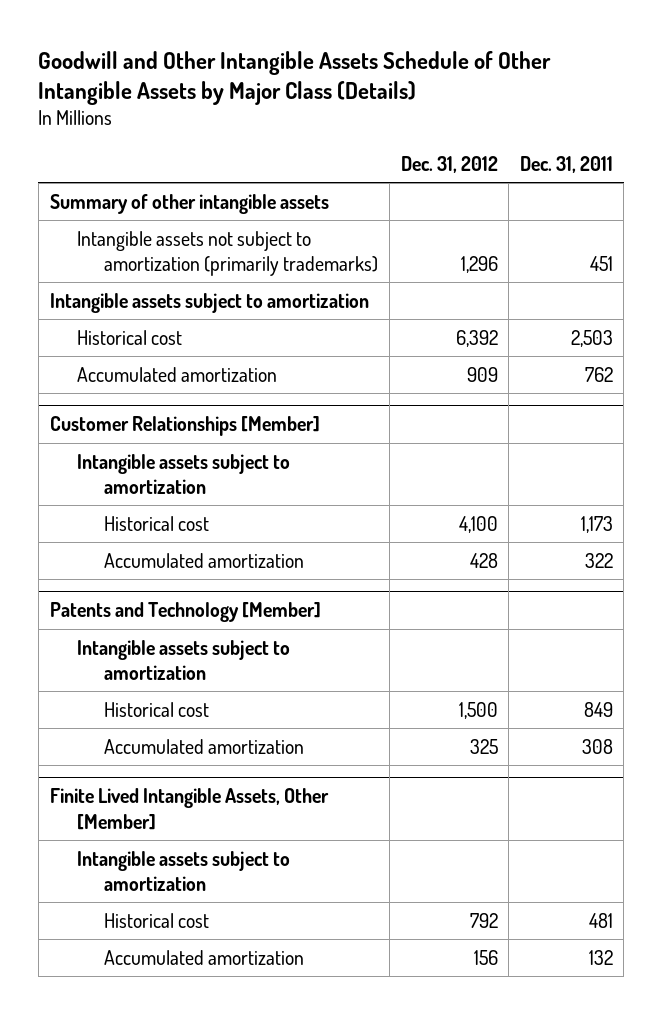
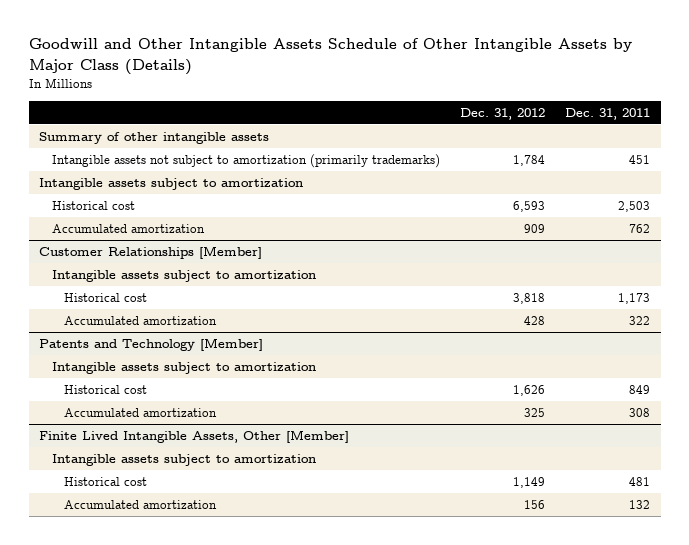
[460,255,498,273] 1,296 -> [513,154,546,166] 1,784
[455,329,498,347] 6,392 -> [513,200,546,212] 6,593
[458,515,498,533] 4,100 -> [513,292,546,304] 3,818
[458,701,498,719] 1,500 -> [513,384,546,396] 1,626
[469,912,498,928] 792 -> [513,476,546,488] 1,149

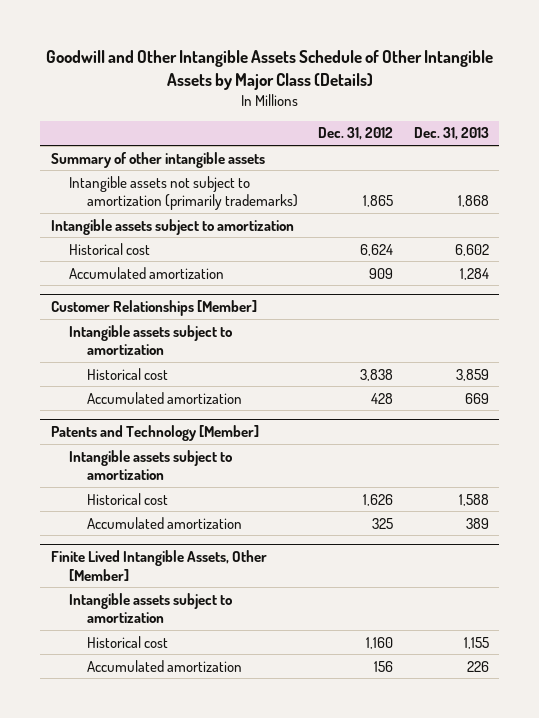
[565,107,651,120] Dec. 31, 2011 -> none
none -> [413,127,489,141] Dec. 31, 2013
[513,154,546,166] 1,784 -> [363,195,394,208] 1,865
[513,200,546,212] 6,593 -> [360,243,394,256] 6,624
[513,292,546,304] 3,818 -> [360,368,394,381] 3,838
[513,476,546,488] 1,149 -> [366,636,394,649] 1,160

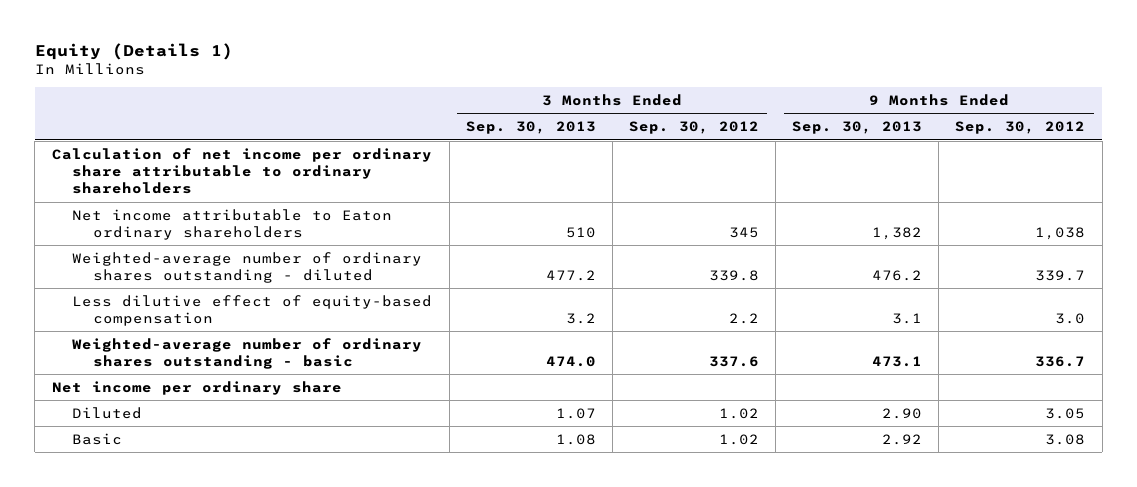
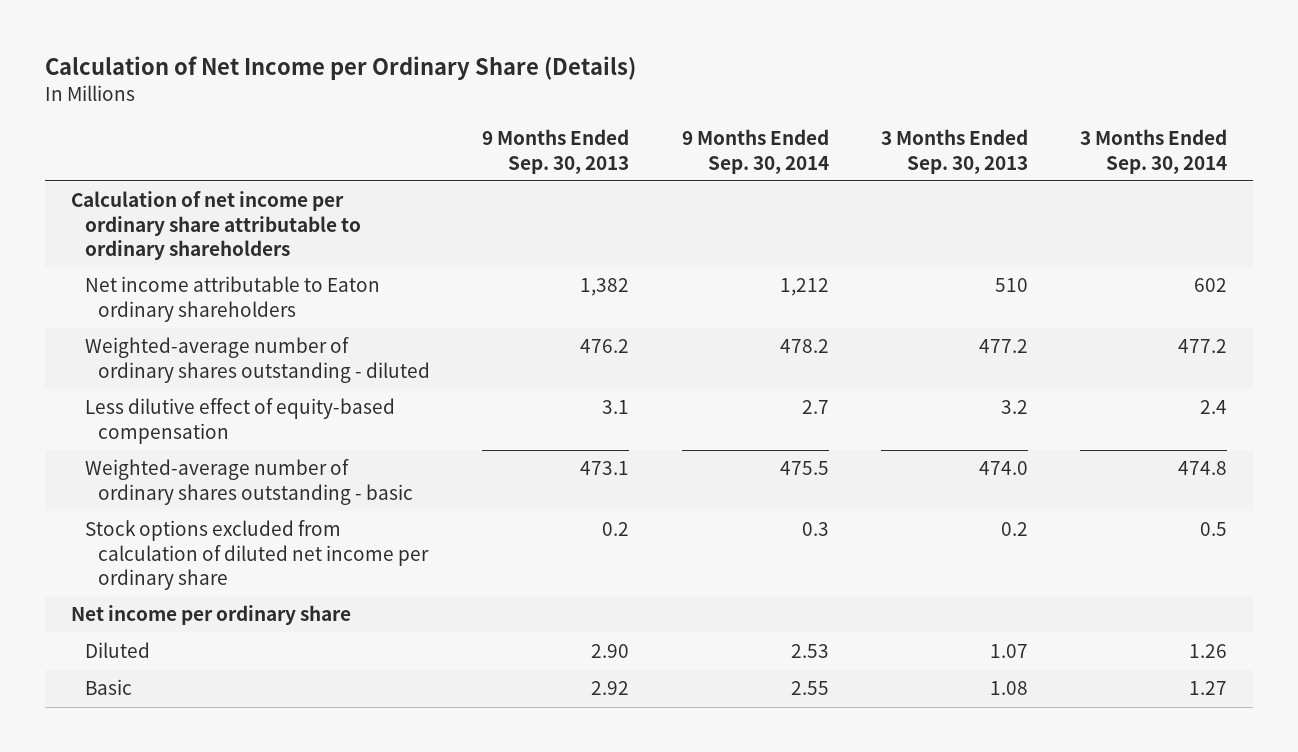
[34,42,233,60] Equity (Details 1) -> [45,55,637,80] Calculation of Net Income per Ordinary Share (Details)
[628,121,759,135] Sep. 30, 2012 -> none
[955,121,1086,135] Sep. 30, 2012 -> none
none -> [681,129,829,174] 9 Months Ended Sep. 30, 2014
none -> [1079,129,1227,174] 3 Months Ended Sep. 30, 2014
none -> [84,520,430,590] Stock options excluded from calculation of diluted net income per ordinary share

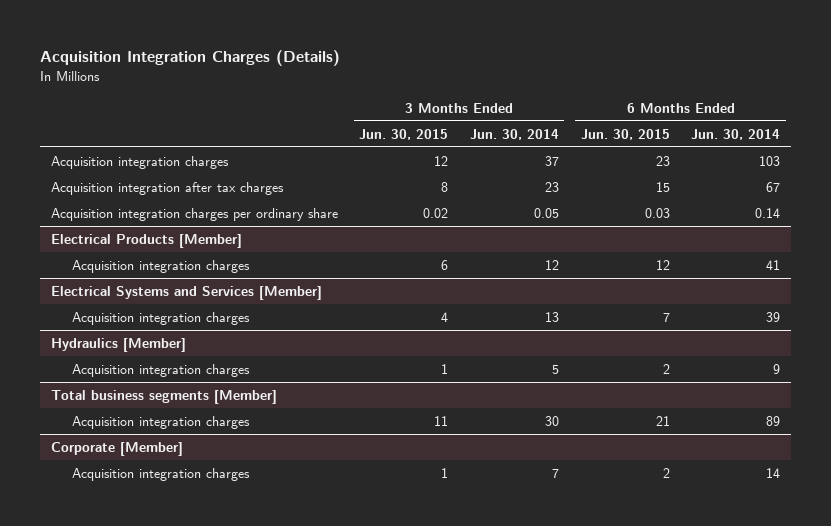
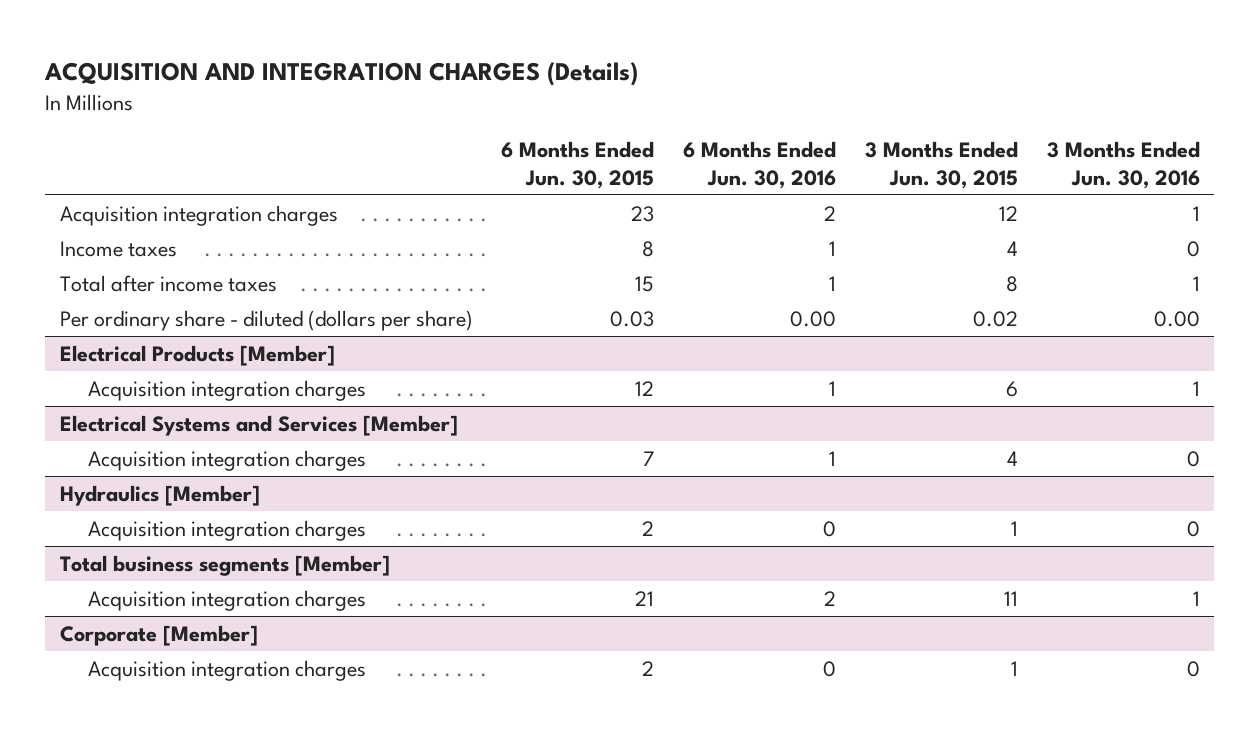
[39,49,340,66] Acquisition Integration Charges (Details) -> [44,61,639,86] ACQUISITION AND INTEGRATION CHARGES (Details)
[470,128,560,140] Jun. 30, 2014 -> none
[691,128,781,140] Jun. 30, 2014 -> none
none -> [683,140,837,189] 6 Months Ended Jun. 30, 2016
none -> [1046,140,1200,189] 3 Months Ended Jun. 30, 2016
none -> [59,240,177,257] Income taxes
[50,181,284,195] Acquisition integration after tax charges -> [59,274,277,292] Total after income taxes
[50,207,338,221] Acquisition integration charges per ordinary share -> [59,309,473,331] Per ordinary share - diluted (dollars per share)

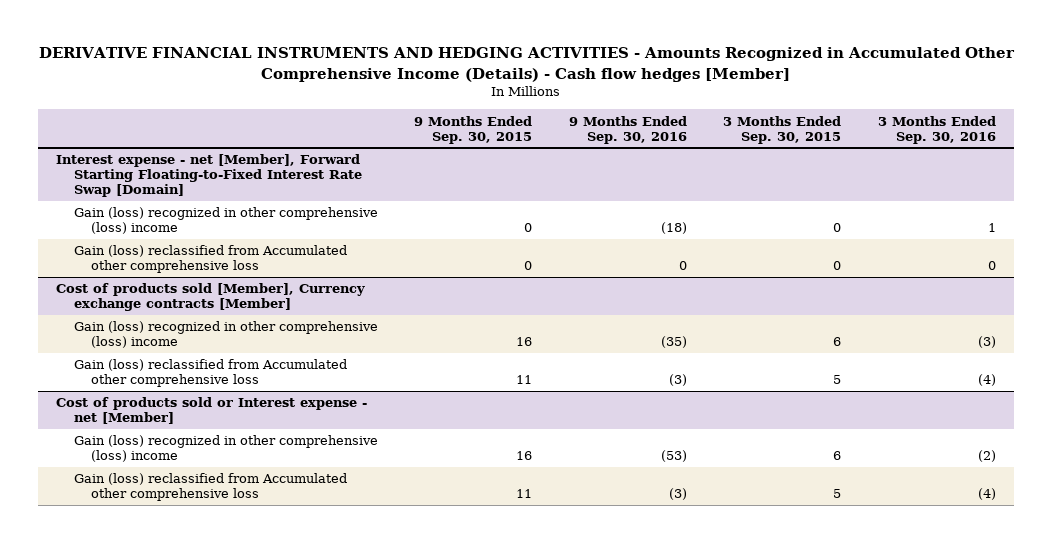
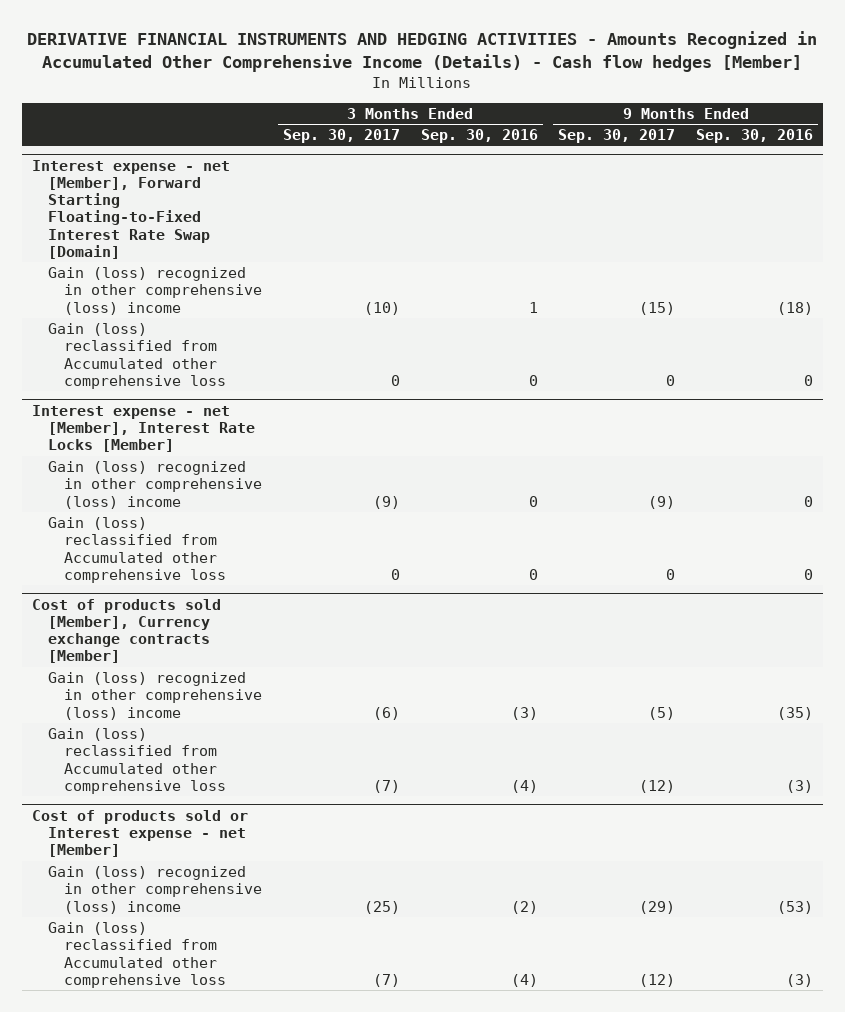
[414,115,533,144] 9 Months Ended Sep. 30, 2015 -> none
[723,115,842,144] 3 Months Ended Sep. 30, 2015 -> none
none -> [283,129,401,144] Sep. 30, 2017
none -> [558,129,676,144] Sep. 30, 2017
none -> [31,404,256,453] Interest expense - net [Member], Interest Rate Locks [Member]
none -> [48,461,263,509] Gain (loss) recognized in other comprehensive (loss) income
none -> [48,517,227,583] Gain (loss) reclassified from Accumulated other comprehensive loss

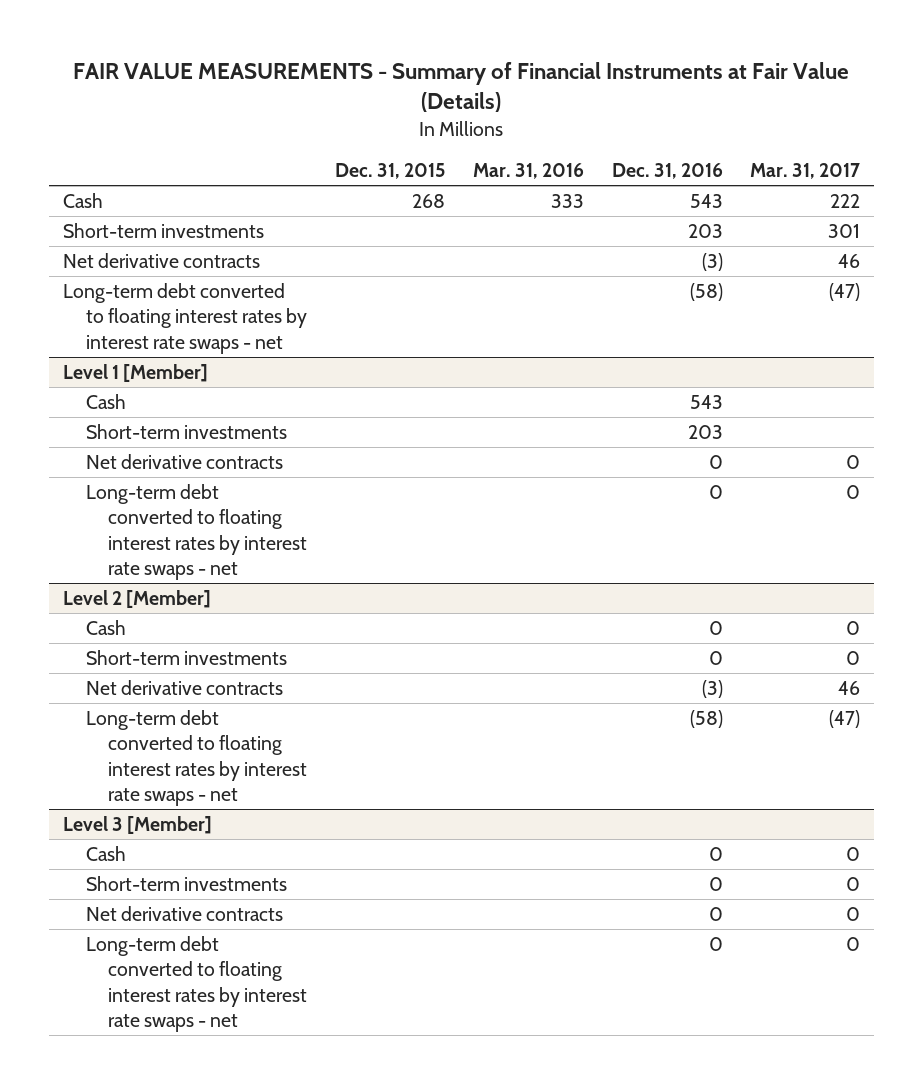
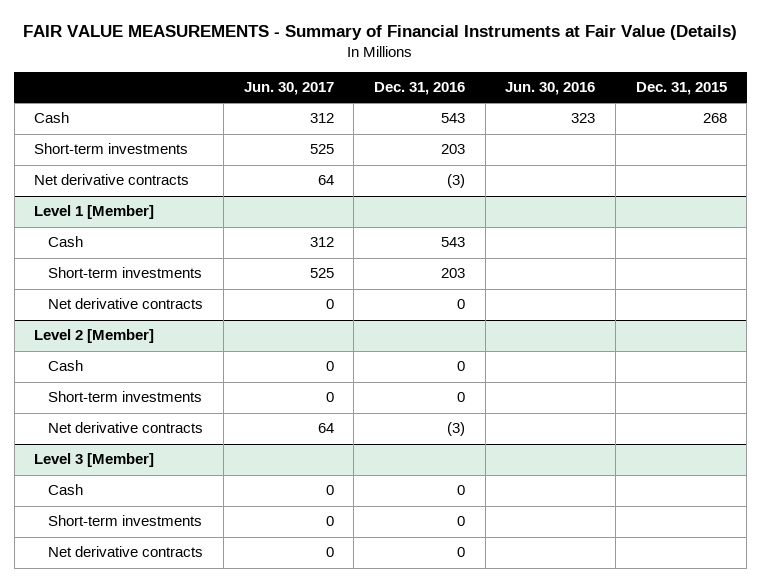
[472,162,584,179] Mar. 31, 2016 -> none
[750,162,861,179] Mar. 31, 2017 -> none
none -> [243,82,334,96] Jun. 30, 2017
none -> [505,82,596,96] Jun. 30, 2016
[62,282,307,354] Long-term debt converted to floating interest rates by interest rate swaps - net -> none
[85,483,308,580] Long-term debt converted to floating interest rates by interest rate swaps - net -> none
[85,709,308,806] Long-term debt converted to floating interest rates by interest rate swaps - net -> none
[85,935,308,1032] Long-term debt converted to floating interest rates by interest rate swaps - net -> none

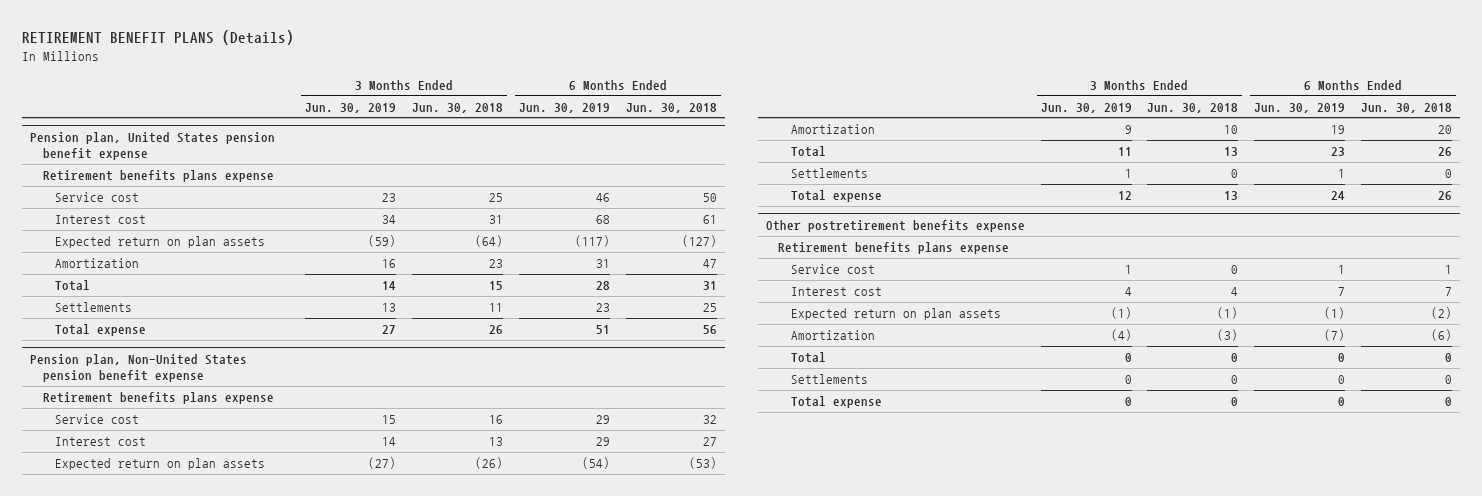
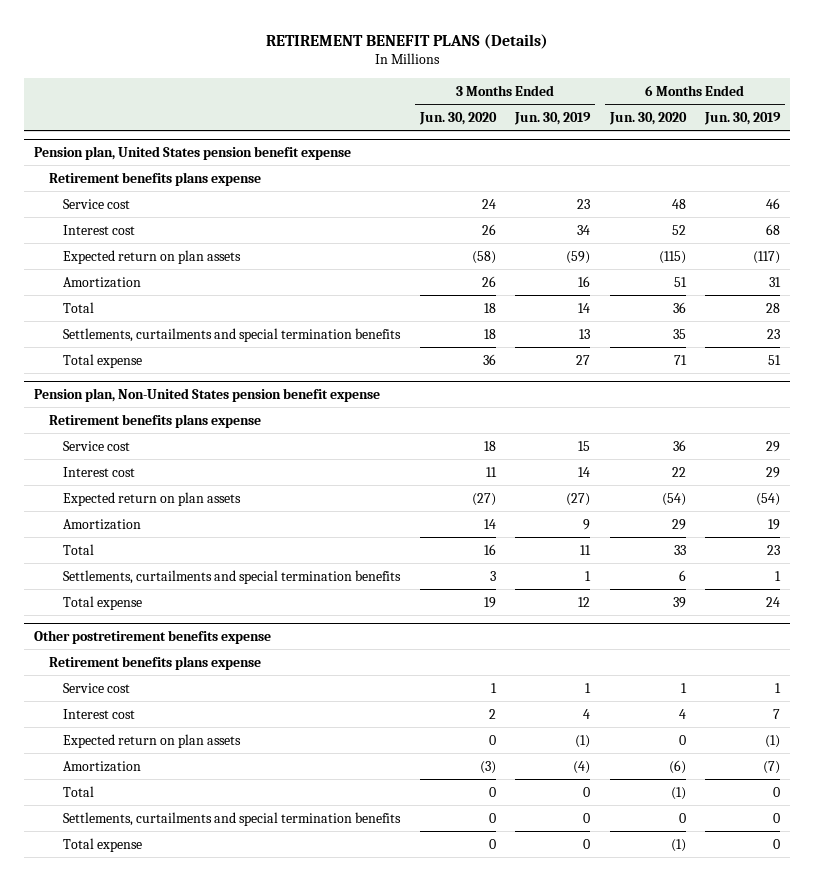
[411,102,503,113] Jun. 30, 2018 -> none
[625,102,717,113] Jun. 30, 2018 -> none
none -> [418,111,497,125] Jun. 30, 2020
none -> [608,111,687,125] Jun. 30, 2020
[55,302,133,313] Settlements -> [63,327,402,342] Settlements, curtailments and special termination benefits
[790,168,868,179] Settlements -> [63,569,402,584] Settlements, curtailments and special termination benefits
[790,374,868,385] Settlements -> [63,811,402,826] Settlements, curtailments and special termination benefits

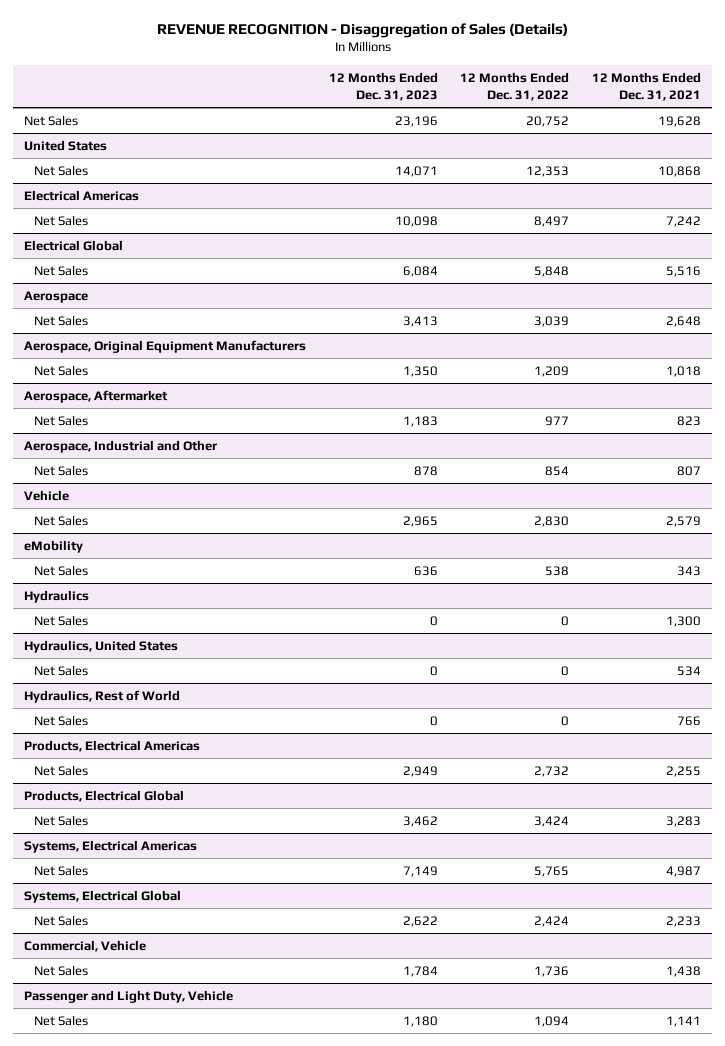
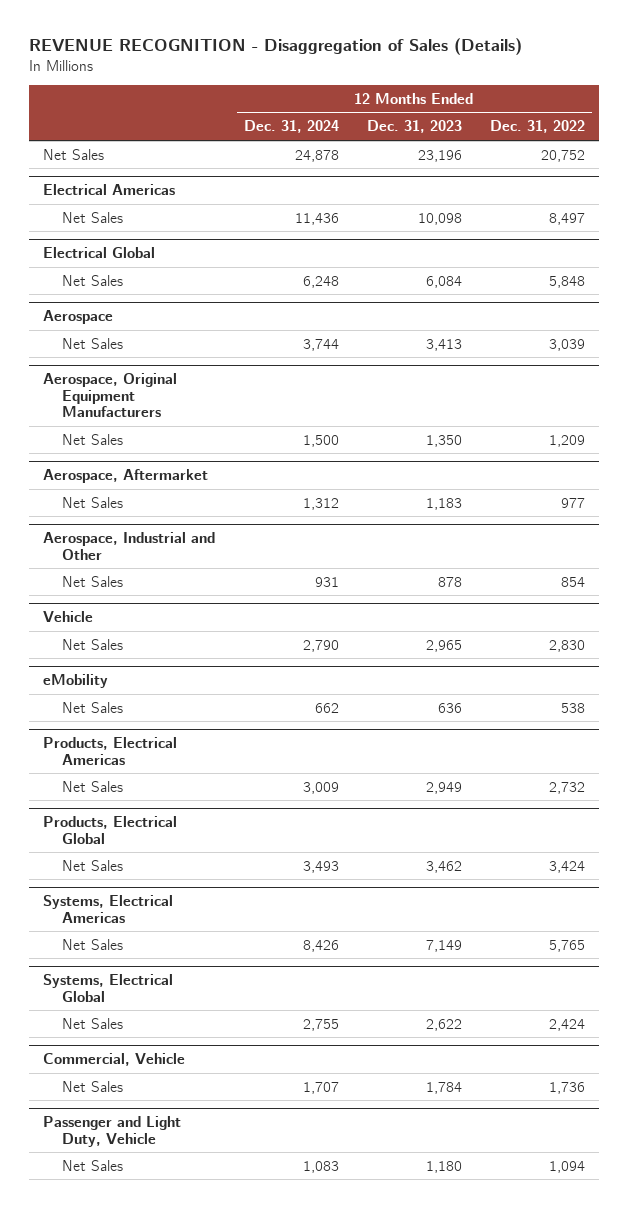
[591,71,701,101] 12 Months Ended Dec. 31, 2021 -> none
none -> [243,120,339,134] Dec. 31, 2024
[24,139,108,151] United States -> none
[34,164,89,176] Net Sales -> none
[24,589,90,603] Hydraulics -> none
[34,614,89,626] Net Sales -> none
[24,639,179,653] Hydraulics, United States -> none
[34,664,89,676] Net Sales -> none
[24,689,181,703] Hydraulics, Rest of World -> none
[34,714,89,726] Net Sales -> none

